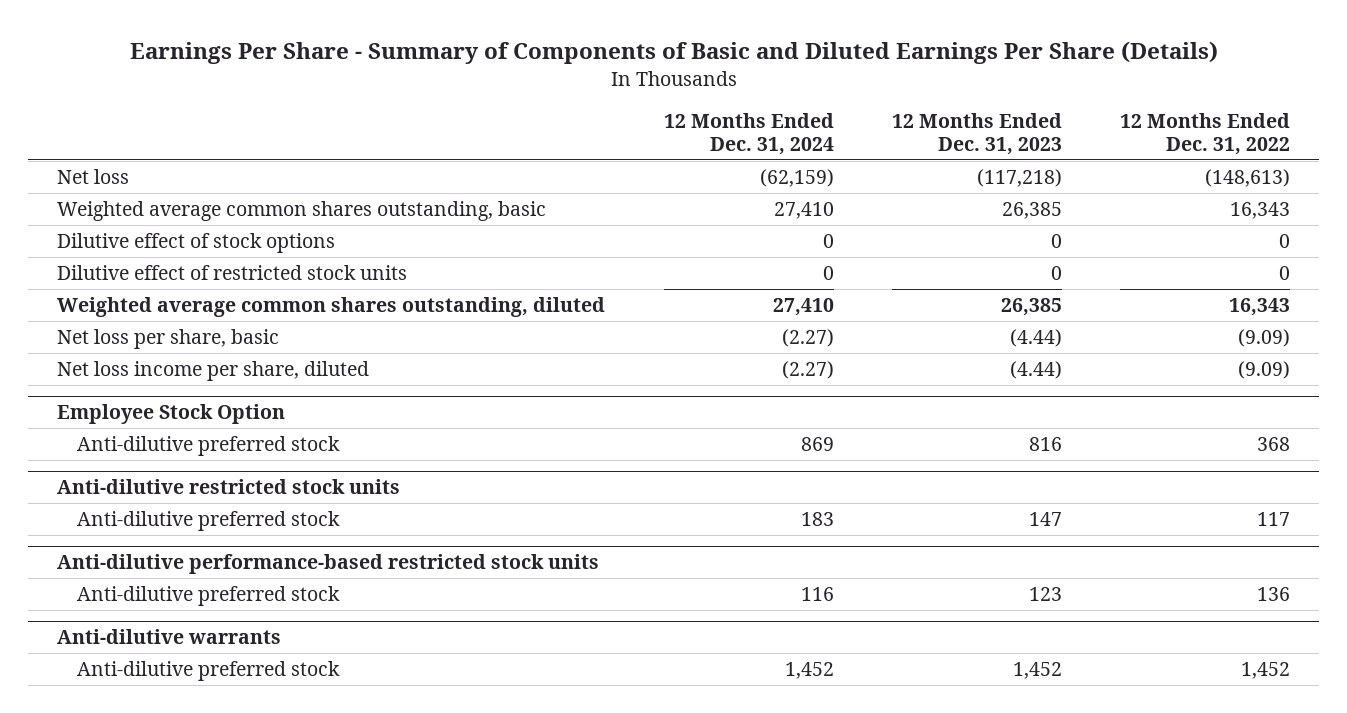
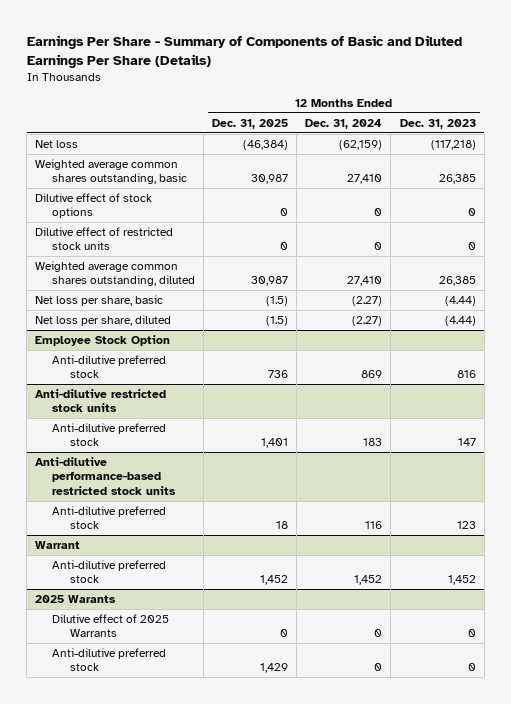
[1119,113,1290,156] 12 Months Ended Dec. 31, 2022 -> none
none -> [212,118,289,129] Dec. 31, 2025
[57,360,370,381] Net loss income per share, diluted -> [35,314,172,326] Net loss per share, diluted
[57,629,282,645] Anti-dilutive warrants -> [35,540,81,549] Warrant
none -> [35,594,117,603] 2025 Warants
none -> [52,613,170,638] Dilutive effect of 2025 Warrants
none -> [52,647,167,672] Anti-dilutive preferred stock

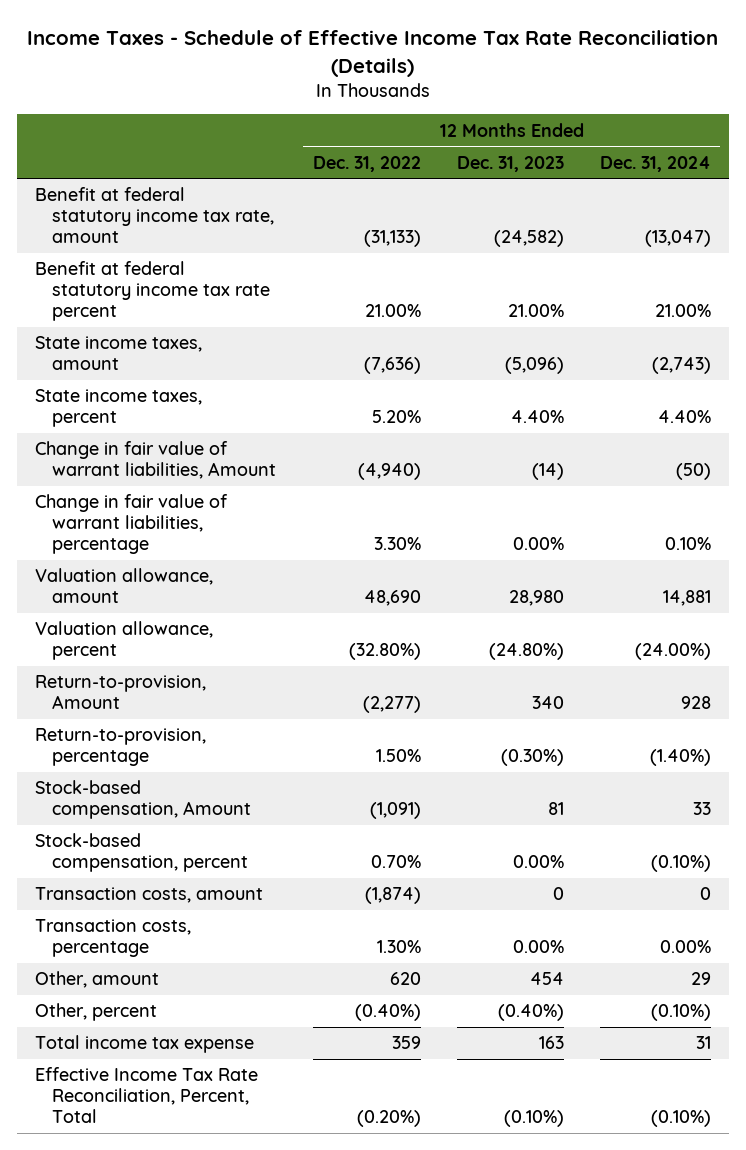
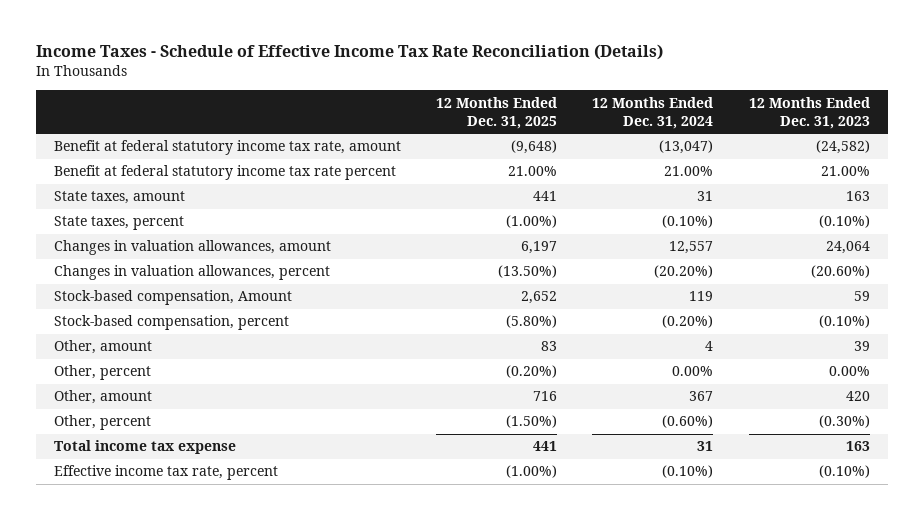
[312,155,421,172] Dec. 31, 2022 -> none
none -> [435,96,557,129] 12 Months Ended Dec. 31, 2025
[35,441,277,480] Change in fair value of warrant liabilities, Amount -> none
[35,494,229,554] Change in fair value of warrant liabilities, percentage -> none
[35,675,207,710] Return-to-provision, Amount -> none
[35,728,207,767] Return-to-provision, percentage -> none
[35,887,264,904] Transaction costs, amount -> none
[35,919,192,958] Transaction costs, percentage -> none
[35,336,203,371] State income taxes, amount -> [53,191,185,205] State taxes, amount
[504,357,564,375] (5,096) -> [845,191,870,202] 163
[651,357,711,375] (2,743) -> [697,191,714,202] 31
[35,389,203,428] State income taxes, percent -> [53,216,184,231] State taxes, percent
[510,410,564,424] 4.40% -> [818,215,870,229] (0.10%)
[657,410,711,424] 4.40% -> [662,215,714,229] (0.10%)
[35,568,214,604] Valuation allowance, amount -> [53,240,331,256] Changes in valuation allowances, amount
[508,590,564,607] 28,980 -> [825,241,870,255] 24,064
[662,590,711,607] 14,881 -> [669,241,714,255] 12,557
[35,621,214,661] Valuation allowance, percent -> [53,265,330,281] Changes in valuation allowances, percent
[488,643,564,661] (24.80%) -> [810,265,870,279] (20.60%)
[634,643,711,661] (24.00%) -> [654,265,714,279] (20.20%)
[547,802,564,816] 81 -> [853,291,870,302] 59
[692,802,711,816] 33 -> [689,291,714,302] 119
[512,855,564,869] 0.00% -> [818,315,870,329] (0.10%)
[650,855,711,873] (0.10%) -> [662,315,714,329] (0.20%)
[529,972,564,986] 454 -> [853,341,870,352] 39
[690,972,711,986] 29 -> [705,341,714,352] 4
[497,1004,564,1022] (0.40%) -> [828,366,870,377] 0.00%
[650,1004,711,1022] (0.10%) -> [672,366,714,377] 0.00%
none -> [53,390,152,405] Other, amount
none -> [53,415,151,431] Other, percent
[35,1067,259,1123] Effective Income Tax Rate Reconciliation, Percent, Total -> [53,465,278,481] Effective income tax rate, percent

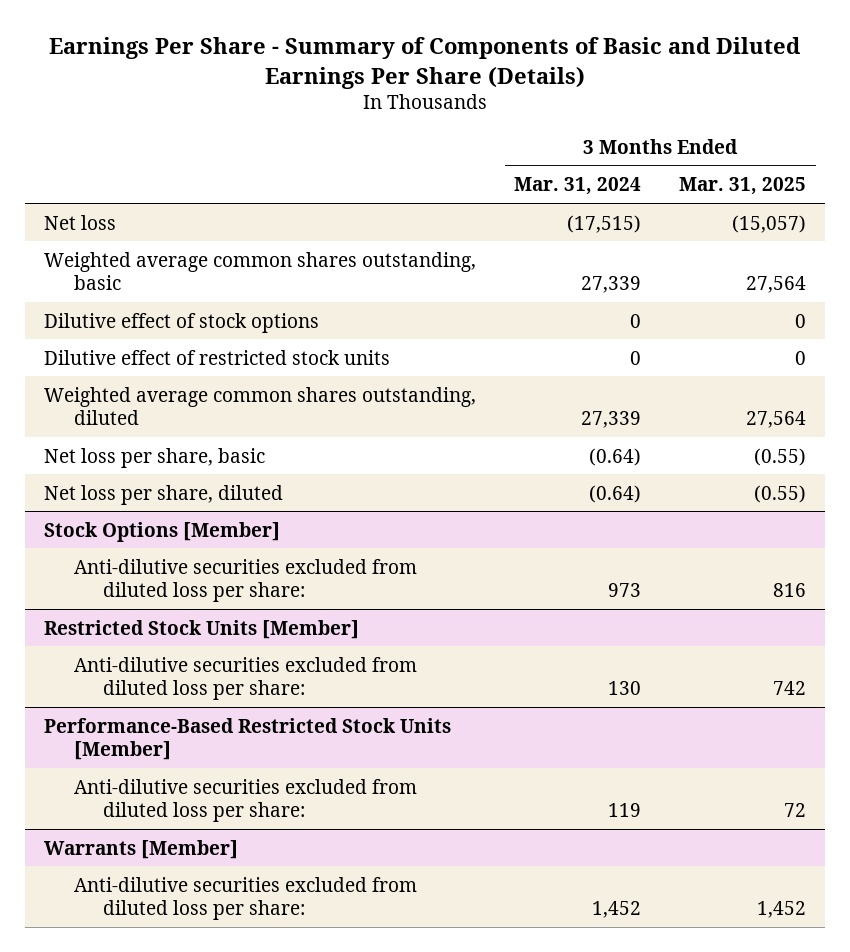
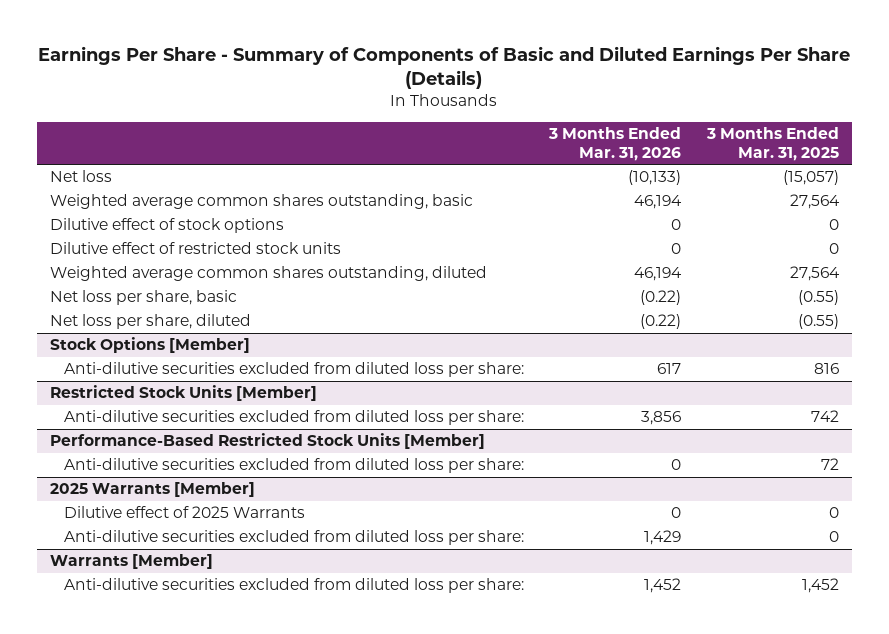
[514,177,642,196] Mar. 31, 2024 -> none
none -> [548,127,682,161] 3 Months Ended Mar. 31, 2026
none -> [49,482,255,498] 2025 Warrants [Member]
none -> [63,506,305,519] Dilutive effect of 2025 Warrants
none -> [63,530,524,546] Anti-dilutive securities excluded from diluted loss per share:

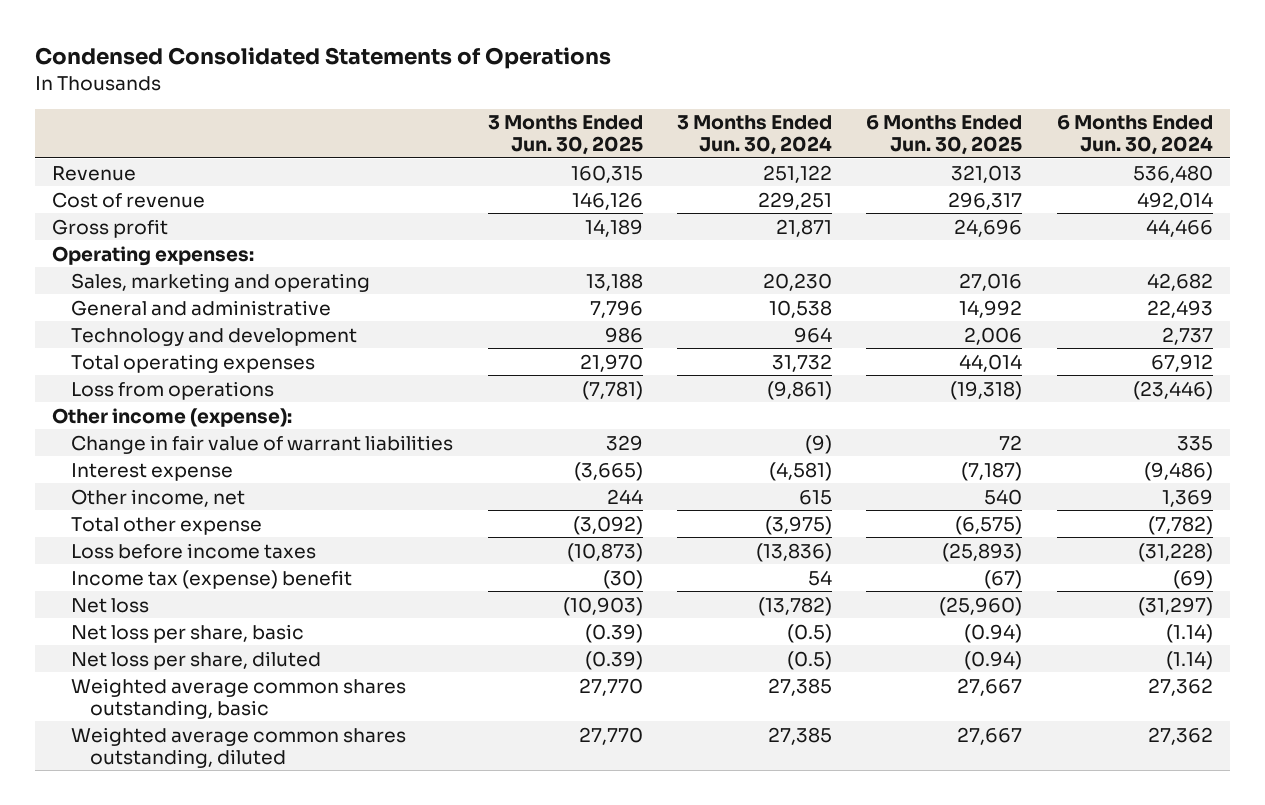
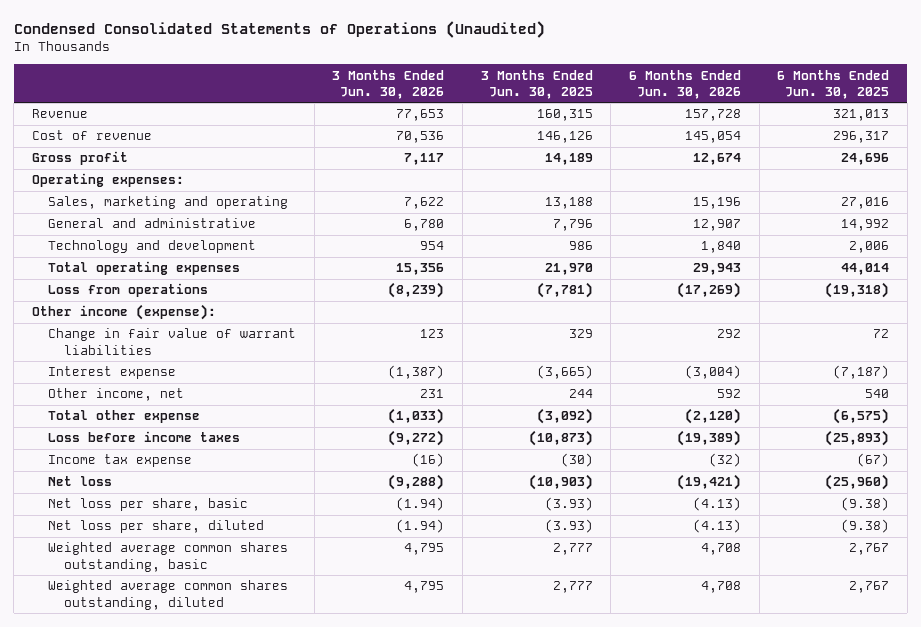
[35,47,612,70] Condensed Consolidated Statements of Operations -> [13,20,545,38] Condensed Consolidated Statements of Operations (Unaudited)
[677,115,833,156] 3 Months Ended Jun. 30, 2024 -> none
[1056,115,1213,156] 6 Months Ended Jun. 30, 2024 -> none
none -> [332,69,445,100] 3 Months Ended Jun. 30, 2026
none -> [628,69,741,100] 6 Months Ended Jun. 30, 2026
[71,569,353,589] Income tax (expense) benefit -> [47,454,192,468] Income tax expense
[584,623,643,643] (0.39) -> [544,497,593,512] (3.93)
[964,623,1023,643] (0.94) -> [841,497,890,512] (9.38)
[584,650,643,670] (0.39) -> [544,519,593,534] (3.93)
[964,650,1023,670] (0.94) -> [841,519,890,534] (9.38)
[578,677,643,696] 27,770 -> [552,543,593,556] 2,777
[957,677,1023,696] 27,667 -> [849,543,890,556] 2,767
[578,726,643,745] 27,770 -> [552,581,593,594] 2,777
[957,726,1023,745] 27,667 -> [849,581,890,594] 2,767

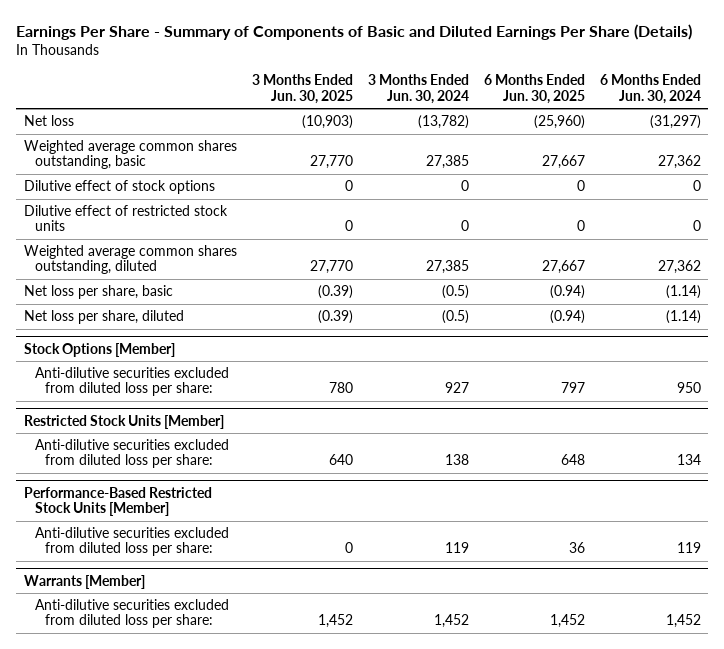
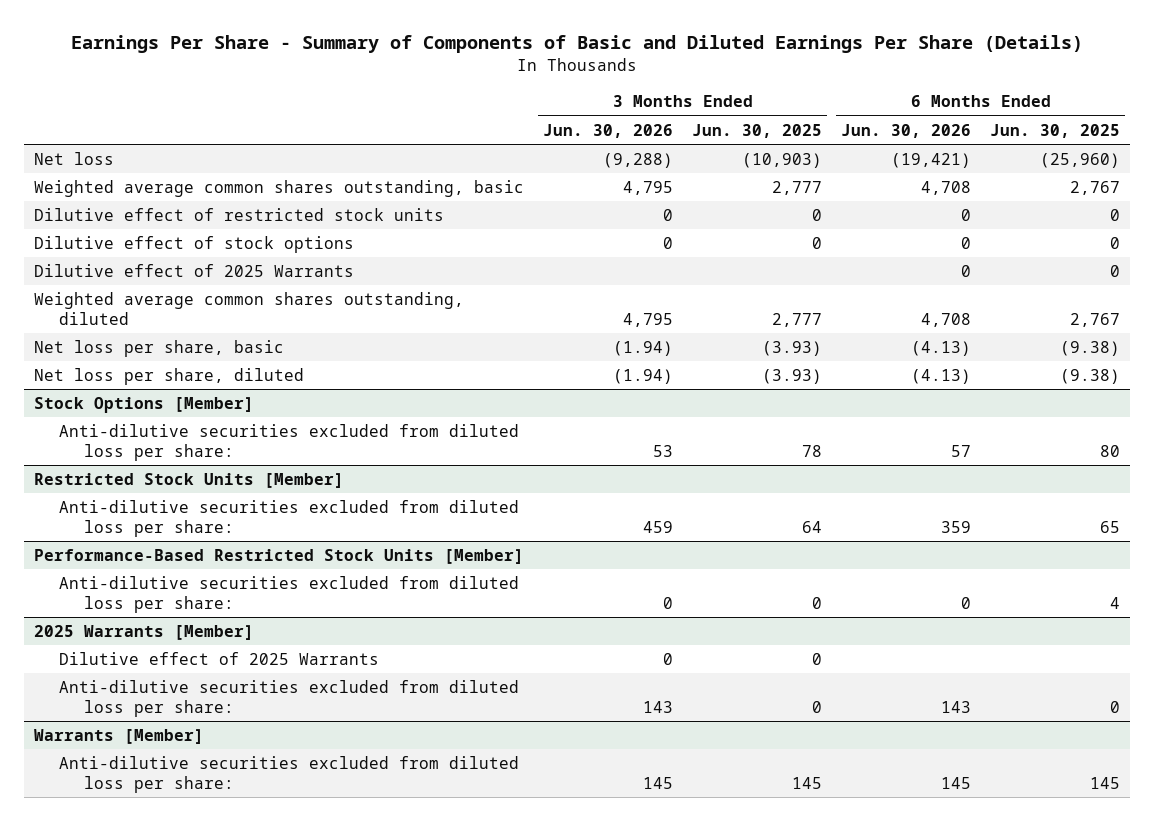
[367,74,469,104] 3 Months Ended Jun. 30, 2024 -> none
[599,74,701,104] 6 Months Ended Jun. 30, 2024 -> none
none -> [543,123,674,138] Jun. 30, 2026
none -> [841,123,972,138] Jun. 30, 2026
[309,155,353,170] 27,770 -> [772,181,823,196] 2,777
[541,155,585,170] 27,667 -> [1070,181,1121,196] 2,767
[23,180,215,195] Dilutive effect of stock options -> [33,236,354,254] Dilutive effect of stock options
none -> [33,264,354,278] Dilutive effect of 2025 Warrants
[309,260,353,275] 27,770 -> [772,313,823,328] 2,777
[541,260,585,275] 27,667 -> [1070,313,1121,328] 2,767
[317,285,353,300] (0.39) -> [762,341,823,357] (3.93)
[549,285,585,300] (0.94) -> [1060,341,1121,357] (9.38)
[317,310,353,325] (0.39) -> [762,369,823,385] (3.93)
[549,310,585,325] (0.94) -> [1060,369,1121,385] (9.38)
[328,382,353,394] 780 -> [802,445,823,458] 78
[560,382,585,394] 797 -> [1100,445,1121,458] 80
[328,454,353,466] 640 -> [802,521,823,534] 64
[560,454,585,466] 648 -> [1100,521,1121,534] 65
[568,542,585,554] 36 -> [1110,597,1121,610] 4
none -> [33,625,254,641] 2025 Warrants [Member]
none -> [58,652,379,666] Dilutive effect of 2025 Warrants
none -> [58,680,519,718] Anti-dilutive securities excluded from diluted loss per share:
[317,614,353,629] 1,452 -> [792,777,823,790] 145
[549,614,585,629] 1,452 -> [1090,777,1121,790] 145

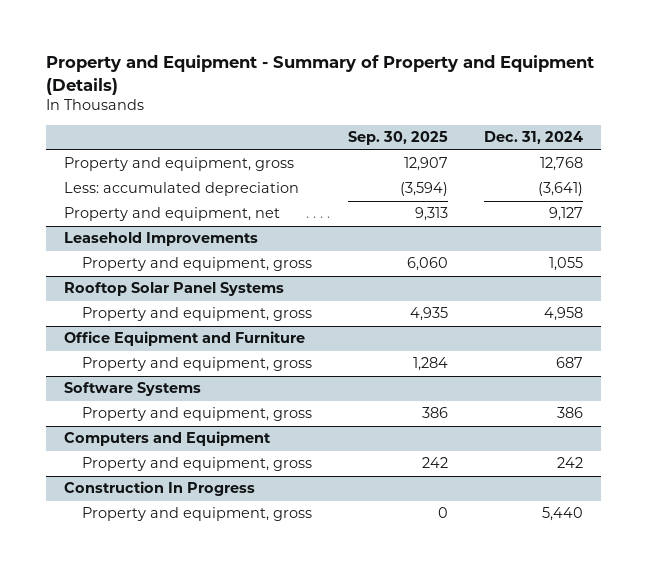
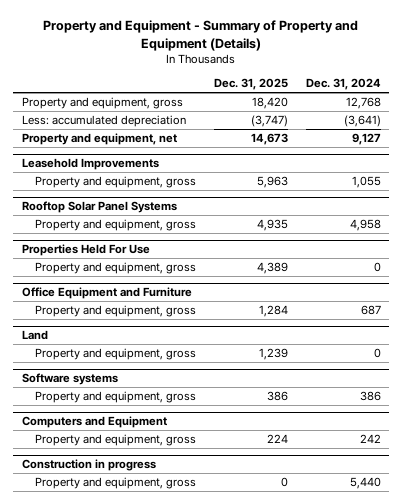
[348,131,449,146] Sep. 30, 2025 -> none
none -> [213,78,288,91] Dec. 31, 2025
none -> [21,244,150,257] Properties Held For Use
none -> [35,261,197,274] Property and equipment, gross
none -> [21,330,48,341] Land
none -> [35,347,197,360] Property and equipment, gross
[63,382,201,397] Software Systems -> [21,373,118,386] Software systems
[63,481,255,497] Construction In Progress -> [21,459,156,472] Construction in progress

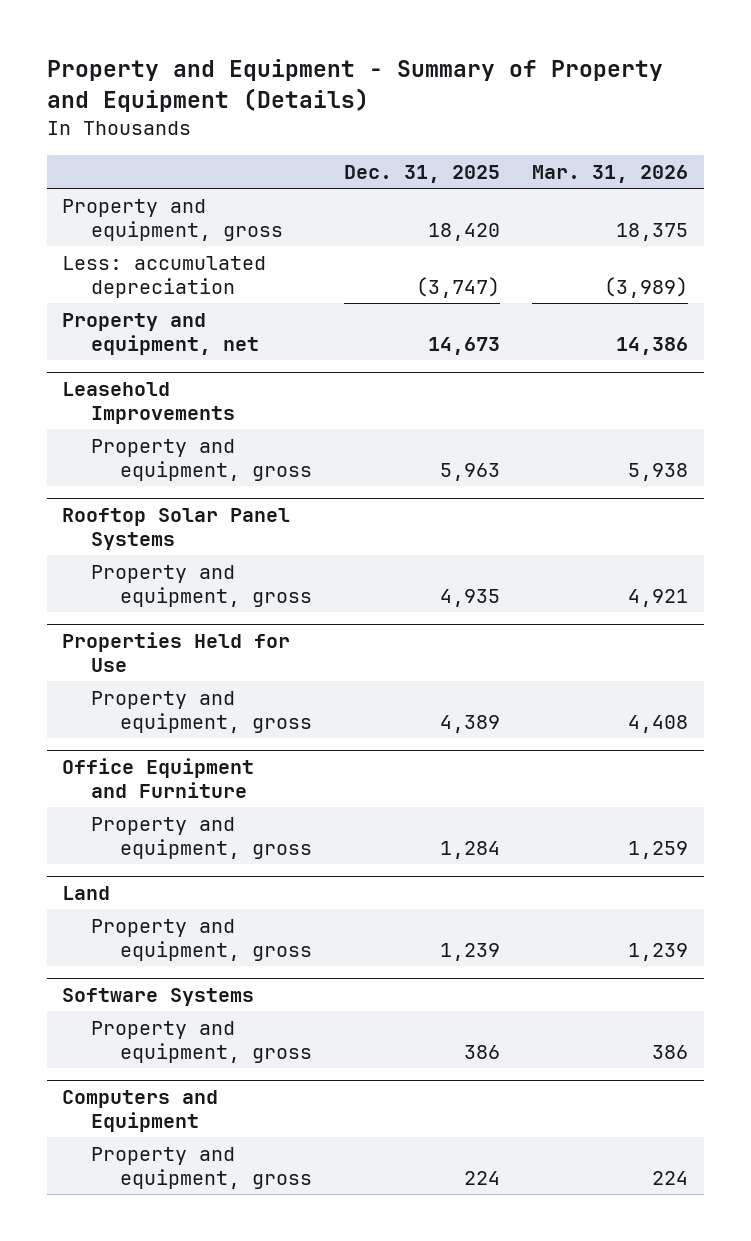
[305,78,381,91] Dec. 31, 2024 -> none
none -> [532,165,689,184] Mar. 31, 2026
[21,244,150,257] Properties Held For Use -> [62,631,291,672] Properties Held for Use
[21,373,118,386] Software systems -> [62,987,255,1006] Software Systems
[21,459,156,472] Construction in progress -> none
[35,476,197,489] Property and equipment, gross -> none

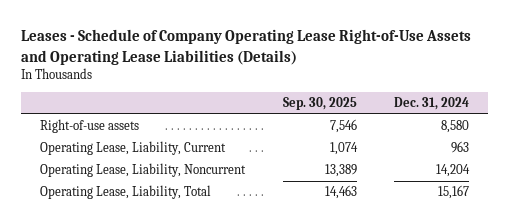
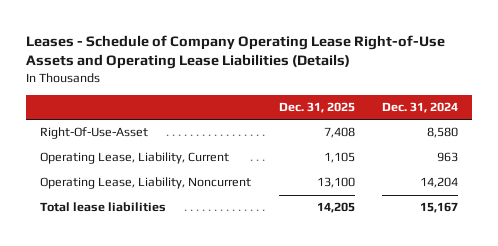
[282,97,357,111] Sep. 30, 2025 -> none
none -> [278,102,355,114] Dec. 31, 2025
[40,119,140,134] Right-of-use assets -> [39,127,148,140] Right-Of-Use-Asset
[40,185,212,200] Operating Lease, Liability, Total -> [39,202,166,213] Total lease liabilities

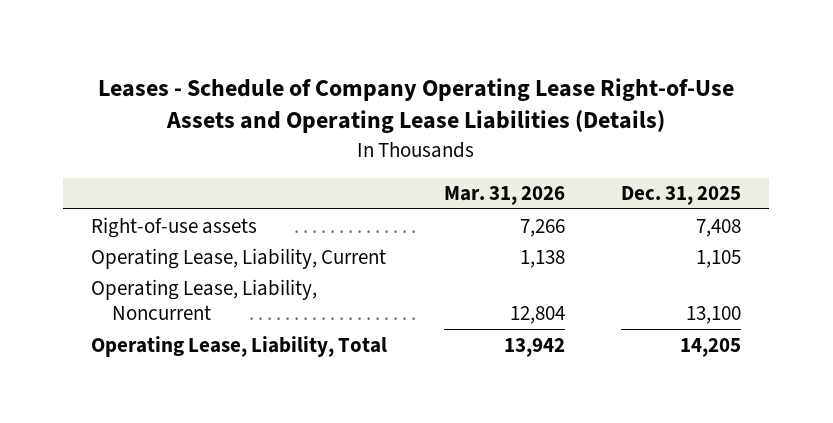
[382,102,459,114] Dec. 31, 2024 -> none
none -> [443,186,565,206] Mar. 31, 2026
[39,127,148,140] Right-Of-Use-Asset -> [91,216,258,238] Right-of-use assets
[39,202,166,213] Total lease liabilities -> [91,335,388,357] Operating Lease, Liability, Total

